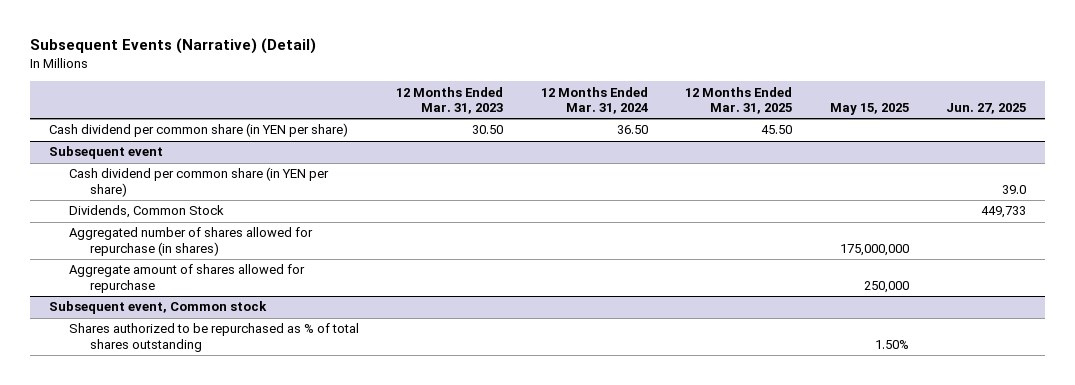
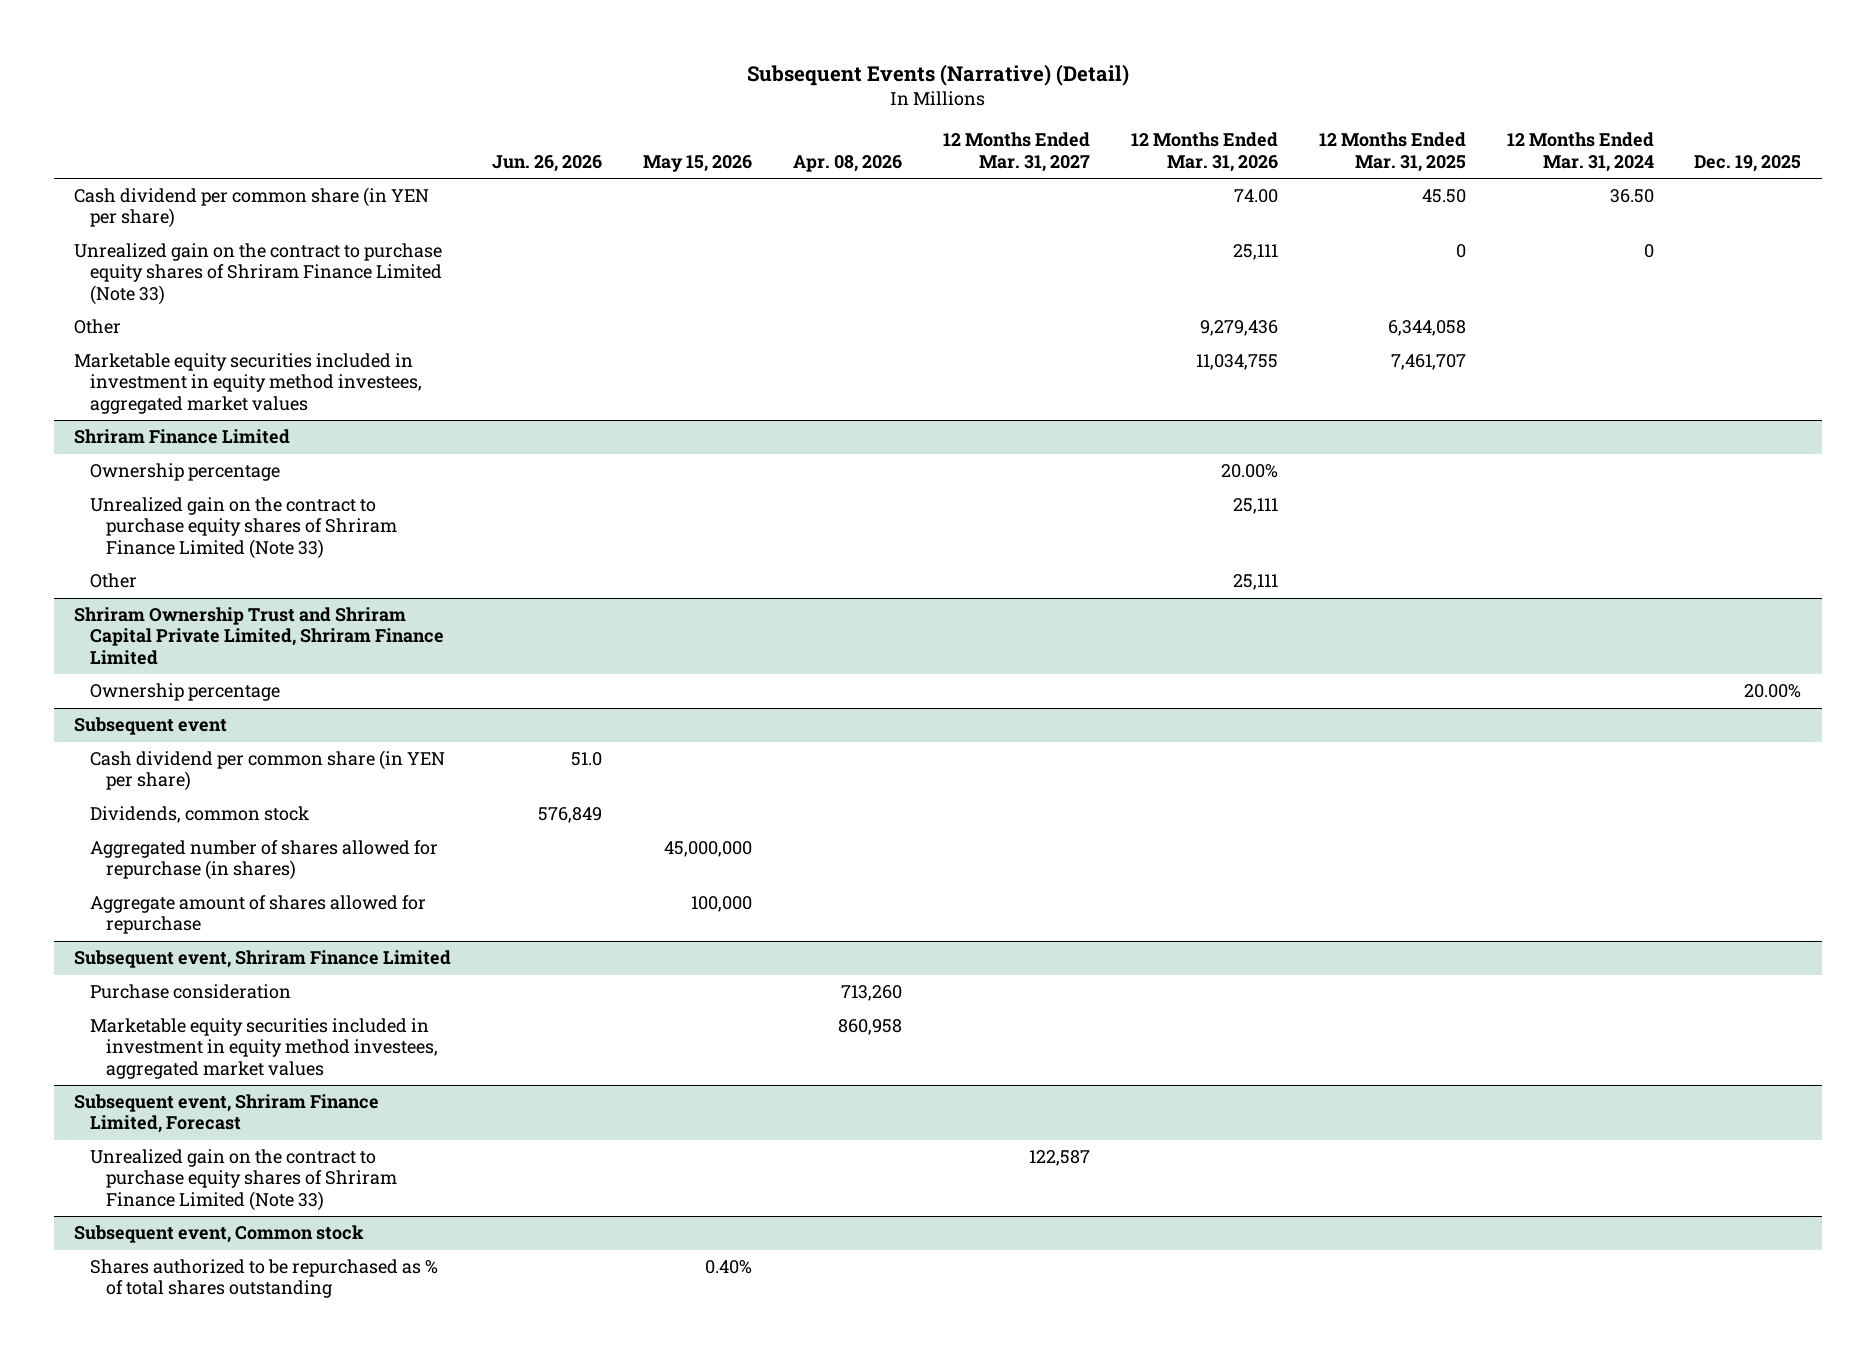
[396,86,504,114] 12 Months Ended Mar. 31, 2023 -> none
[829,102,909,115] May 15, 2025 -> none
[946,102,1027,114] Jun. 27, 2025 -> none
none -> [492,154,603,172] Jun. 26, 2026
none -> [642,154,752,172] May 15, 2026
none -> [792,154,902,172] Apr. 08, 2026
none -> [942,132,1090,172] 12 Months Ended Mar. 31, 2027
none -> [1130,132,1278,172] 12 Months Ended Mar. 31, 2026
none -> [1694,154,1802,172] Dec. 19, 2025
none -> [74,243,443,305] Unrealized gain on the contract to purchase equity shares of Shriram Finance Limited (Note 33)
none -> [74,319,122,335] Other
none -> [74,353,422,414] Marketable equity securities included in investment in equity method investees, aggregated market values
none -> [74,429,291,445] Shriram Finance Limited
none -> [89,463,280,482] Ownership percentage
none -> [89,497,397,559] Unrealized gain on the contract to purchase equity shares of Shriram Finance Limited (Note 33)
none -> [89,573,137,589] Other
none -> [74,607,444,665] Shriram Ownership Trust and Shriram Capital Private Limited, Shriram Finance Limited
none -> [89,683,280,702] Ownership percentage
[69,205,225,219] Dividends, Common Stock -> [89,806,309,824] Dividends, common stock
none -> [74,950,452,969] Subsequent event, Shriram Finance Limited
none -> [89,984,291,1000] Purchase consideration
none -> [89,1018,438,1079] Marketable equity securities included in investment in equity method investees, aggregated market values
none -> [74,1094,380,1134] Subsequent event, Shriram Finance Limited, Forecast
none -> [89,1149,397,1211] Unrealized gain on the contract to purchase equity shares of Shriram Finance Limited (Note 33)

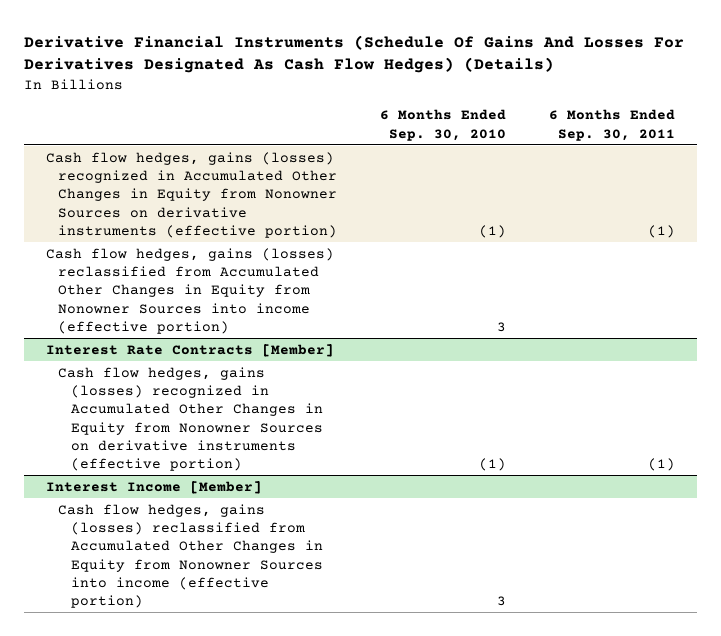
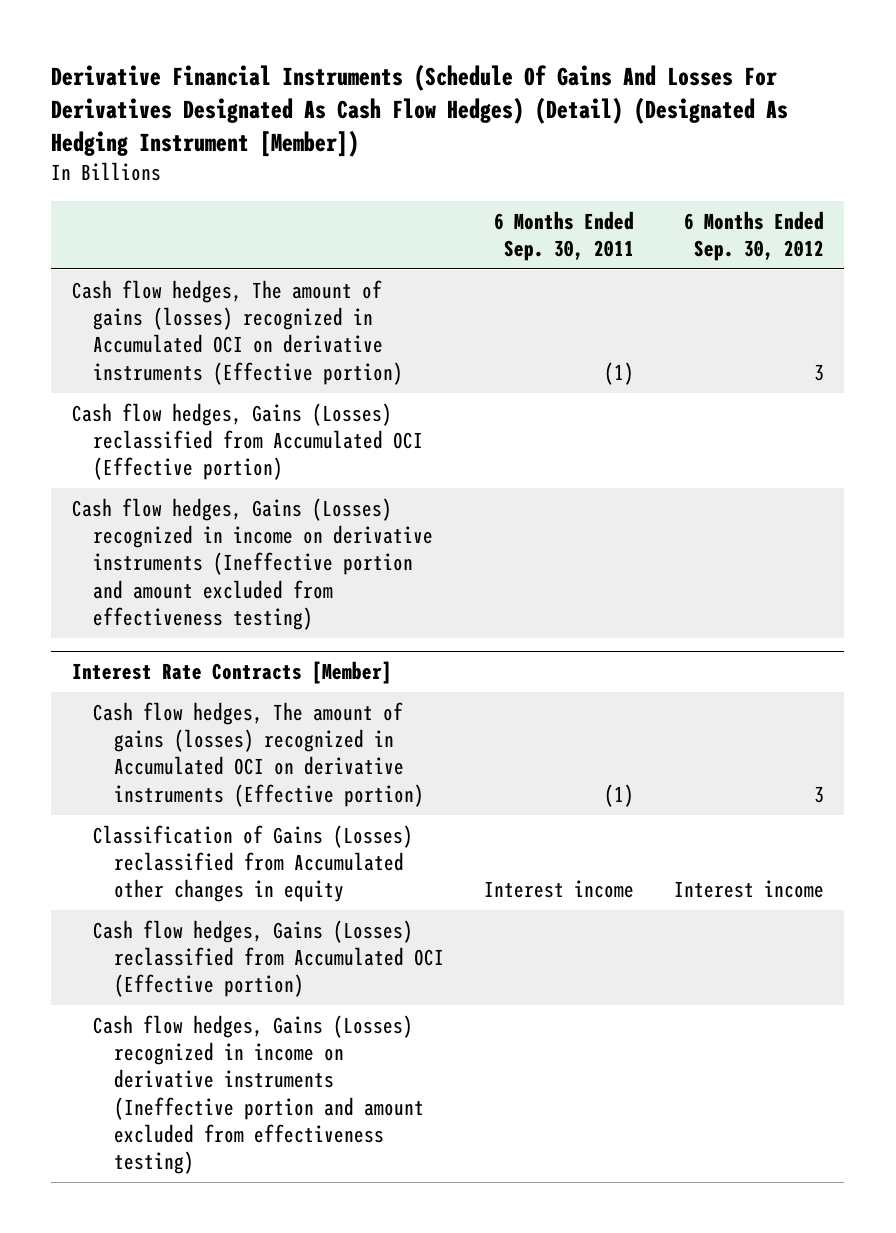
[24,34,685,74] Derivative Financial Instruments (Schedule Of Gains And Losses For Derivatives Designated As Cash Flow Hedges) (Details) -> [51,63,789,157] Derivative Financial Instruments (Schedule Of Gains And Losses For Derivatives Designated As Cash Flow Hedges) (Detail) (Designated As Hedging Instrument [Member])
[380,109,507,141] 6 Months Ended Sep. 30, 2010 -> none
none -> [684,210,825,261] 6 Months Ended Sep. 30, 2012
[45,151,338,238] Cash flow hedges, gains (losses) recognized in Accumulated Other Changes in Equity from Nonowner Sources on derivative instruments (effective portion) -> [71,279,403,385] Cash flow hedges, The amount of gains (losses) recognized in Accumulated OCI on derivative instruments (Effective portion)
[45,247,334,334] Cash flow hedges, gains (losses) reclassified from Accumulated Other Changes in Equity from Nonowner Sources into income (effective portion) -> [71,402,423,481] Cash flow hedges, Gains (Losses) reclassified from Accumulated OCI (Effective portion)
none -> [71,497,433,630] Cash flow hedges, Gains (Losses) recognized in income on derivative instruments (Ineffective portion and amount excluded from effectiveness testing)
[45,480,262,494] Interest Income [Member] -> none
[58,503,323,609] Cash flow hedges, gains (losses) reclassified from Accumulated Other Changes in Equity from Nonowner Sources into income (effective portion) -> none
[58,366,323,472] Cash flow hedges, gains (losses) recognized in Accumulated Other Changes in Equity from Nonowner Sources on derivative instruments (effective portion) -> [92,701,424,807] Cash flow hedges, The amount of gains (losses) recognized in Accumulated OCI on derivative instruments (Effective portion)
none -> [92,824,413,903] Classification of Gains (Losses) reclassified from Accumulated other changes in equity
none -> [92,919,444,998] Cash flow hedges, Gains (Losses) reclassified from Accumulated OCI (Effective portion)
none -> [92,1014,424,1175] Cash flow hedges, Gains (Losses) recognized in income on derivative instruments (Ineffective portion and amount excluded from effectiveness testing)

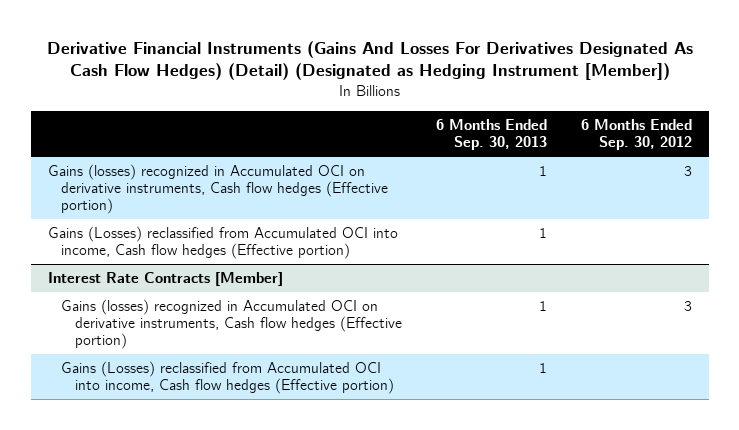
[51,63,789,157] Derivative Financial Instruments (Schedule Of Gains And Losses For Derivatives Designated As Cash Flow Hedges) (Detail) (Designated As Hedging Instrument [Member]) -> [46,40,693,81] Derivative Financial Instruments (Gains And Losses For Derivatives Designated As Cash Flow Hedges) (Detail) (Designated as Hedging Instrument [Member])
[493,210,634,261] 6 Months Ended Sep. 30, 2011 -> none
none -> [435,119,547,151] 6 Months Ended Sep. 30, 2013
[71,497,433,630] Cash flow hedges, Gains (Losses) recognized in income on derivative instruments (Ineffective portion and amount excluded from effectiveness testing) -> none
[71,279,403,385] Cash flow hedges, The amount of gains (losses) recognized in Accumulated OCI on derivative instruments (Effective portion) -> [47,164,389,215] Gains (losses) recognized in Accumulated OCI on derivative instruments, Cash flow hedges (Effective portion)
[71,402,423,481] Cash flow hedges, Gains (Losses) reclassified from Accumulated OCI (Effective portion) -> [47,226,398,260] Gains (Losses) reclassified from Accumulated OCI into income, Cash flow hedges (Effective portion)
[92,824,413,903] Classification of Gains (Losses) reclassified from Accumulated other changes in equity -> none
[92,1014,424,1175] Cash flow hedges, Gains (Losses) recognized in income on derivative instruments (Ineffective portion and amount excluded from effectiveness testing) -> none
[92,701,424,807] Cash flow hedges, The amount of gains (losses) recognized in Accumulated OCI on derivative instruments (Effective portion) -> [61,299,402,350] Gains (losses) recognized in Accumulated OCI on derivative instruments, Cash flow hedges (Effective portion)
[92,919,444,998] Cash flow hedges, Gains (Losses) reclassified from Accumulated OCI (Effective portion) -> [61,361,394,395] Gains (Losses) reclassified from Accumulated OCI into income, Cash flow hedges (Effective portion)

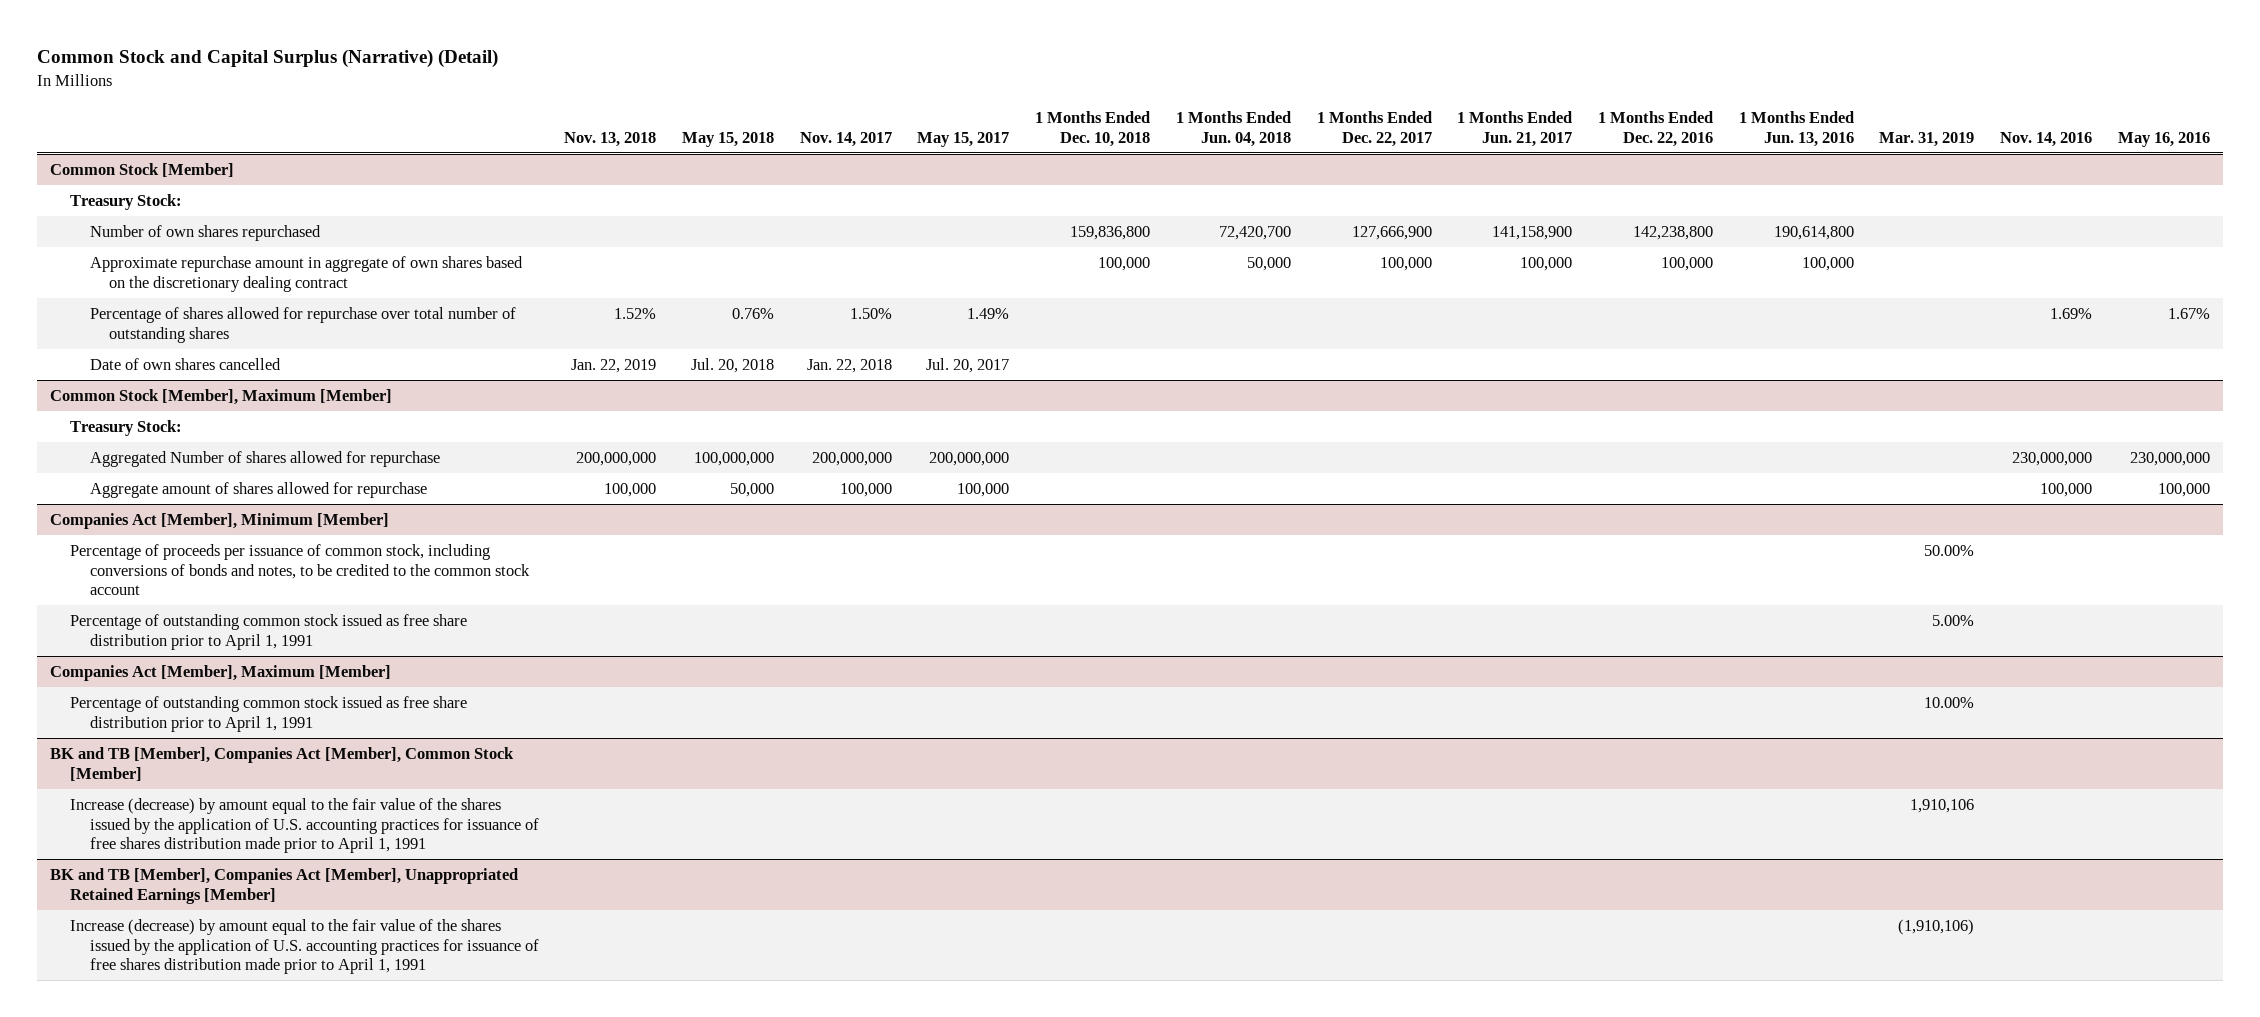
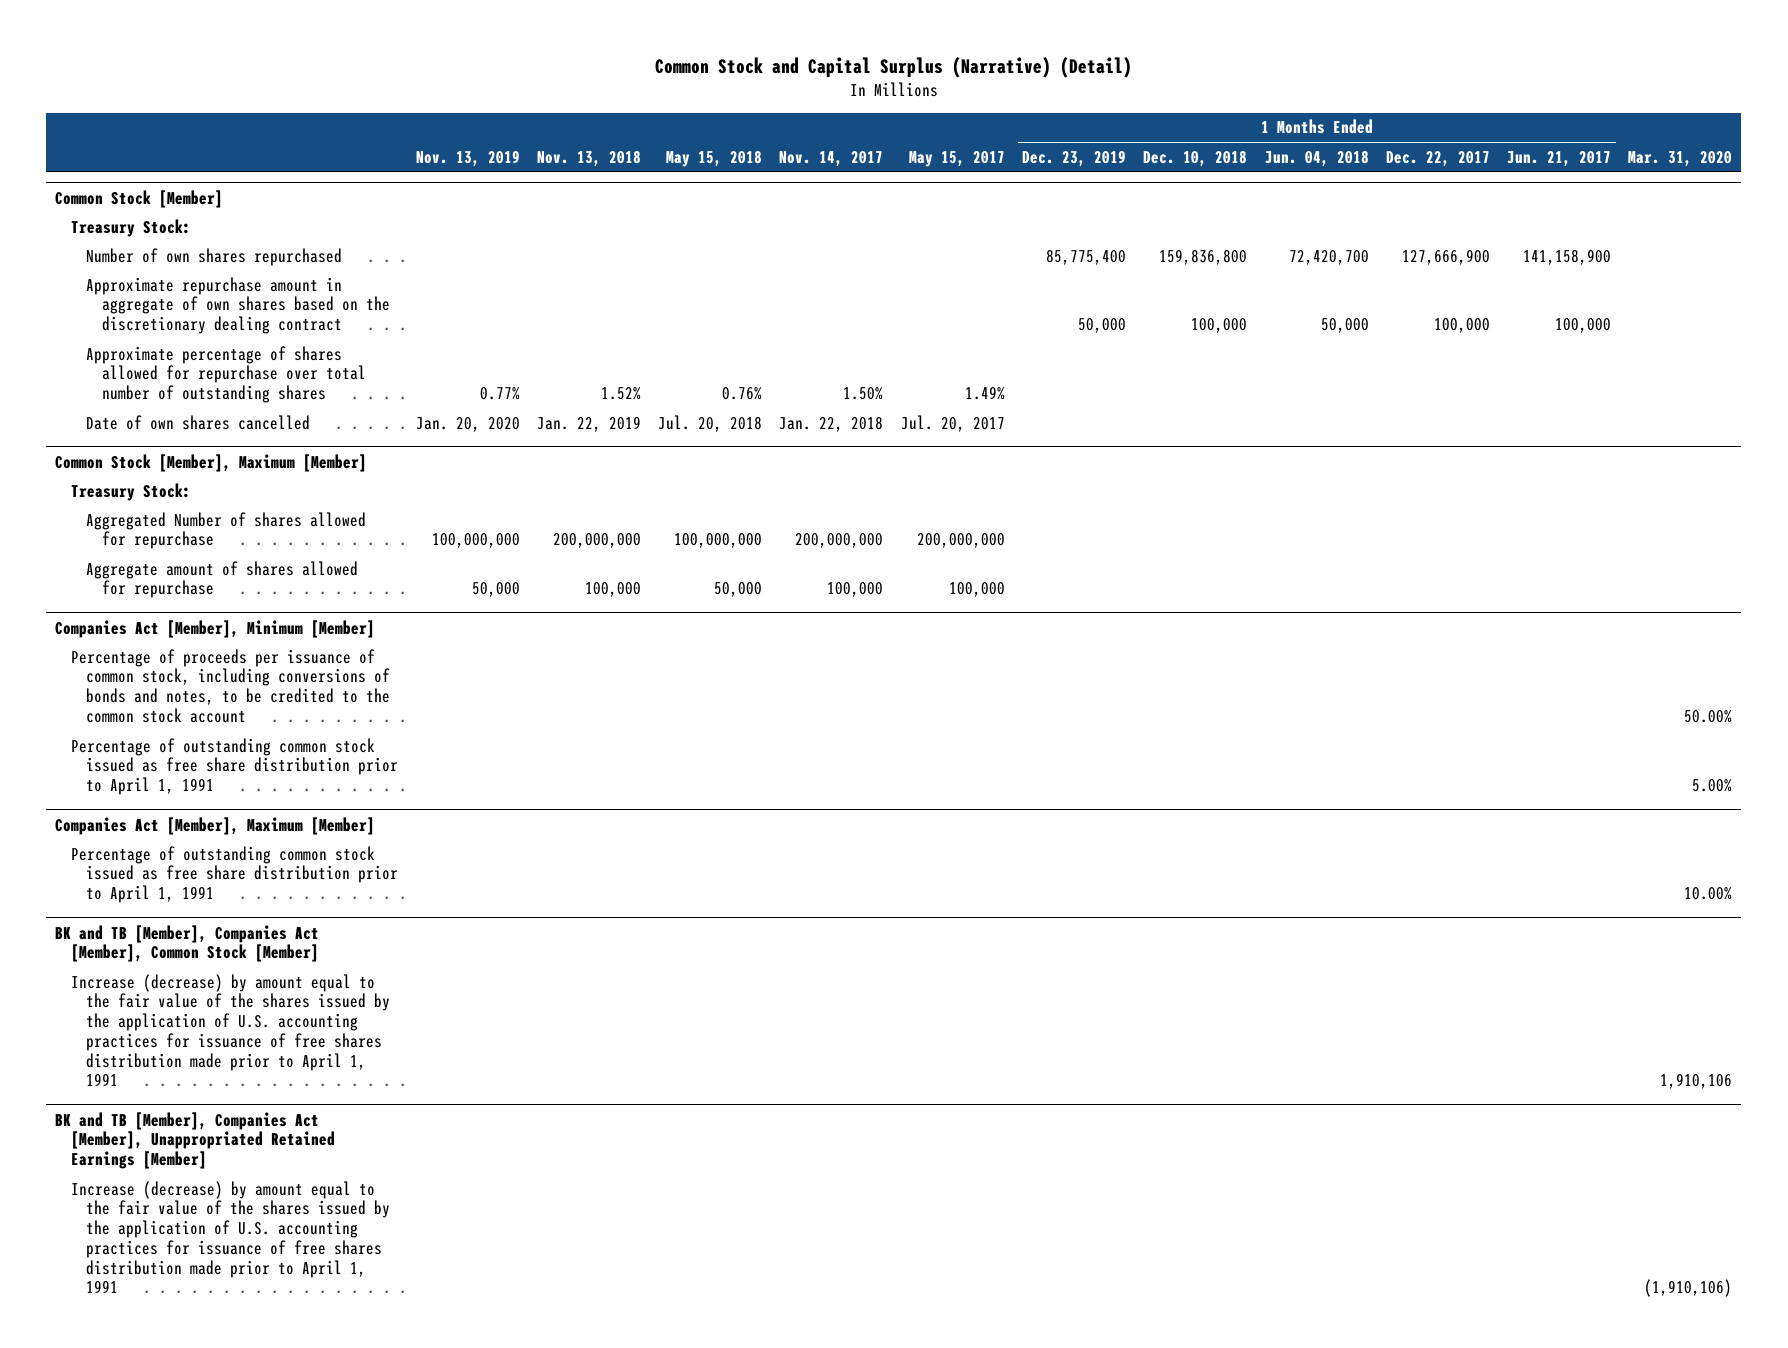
[1597,111,1713,147] 1 Months Ended Dec. 22, 2016 -> none
[1738,111,1854,147] 1 Months Ended Jun. 13, 2016 -> none
[1879,131,1975,147] Mar. 31, 2019 -> none
[2000,131,2093,147] Nov. 14, 2016 -> none
[2117,131,2210,147] May 16, 2016 -> none
none -> [415,149,520,167] Nov. 13, 2019
none -> [1022,149,1127,167] Dec. 23, 2019
none -> [1628,150,1733,167] Mar. 31, 2020
[89,306,516,343] Percentage of shares allowed for repurchase over total number of outstanding shares -> [86,345,366,404] Approximate percentage of shares allowed for repurchase over total number of outstanding shares

